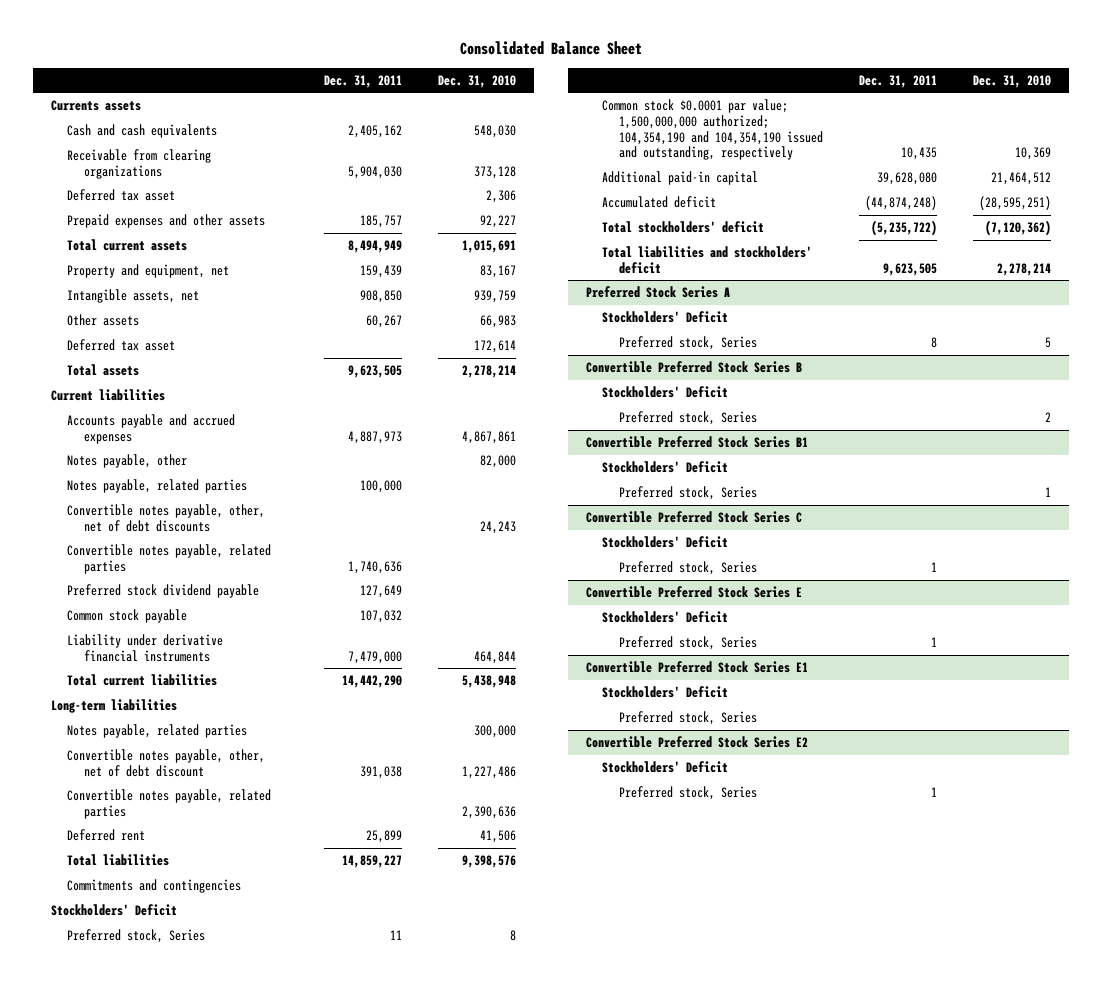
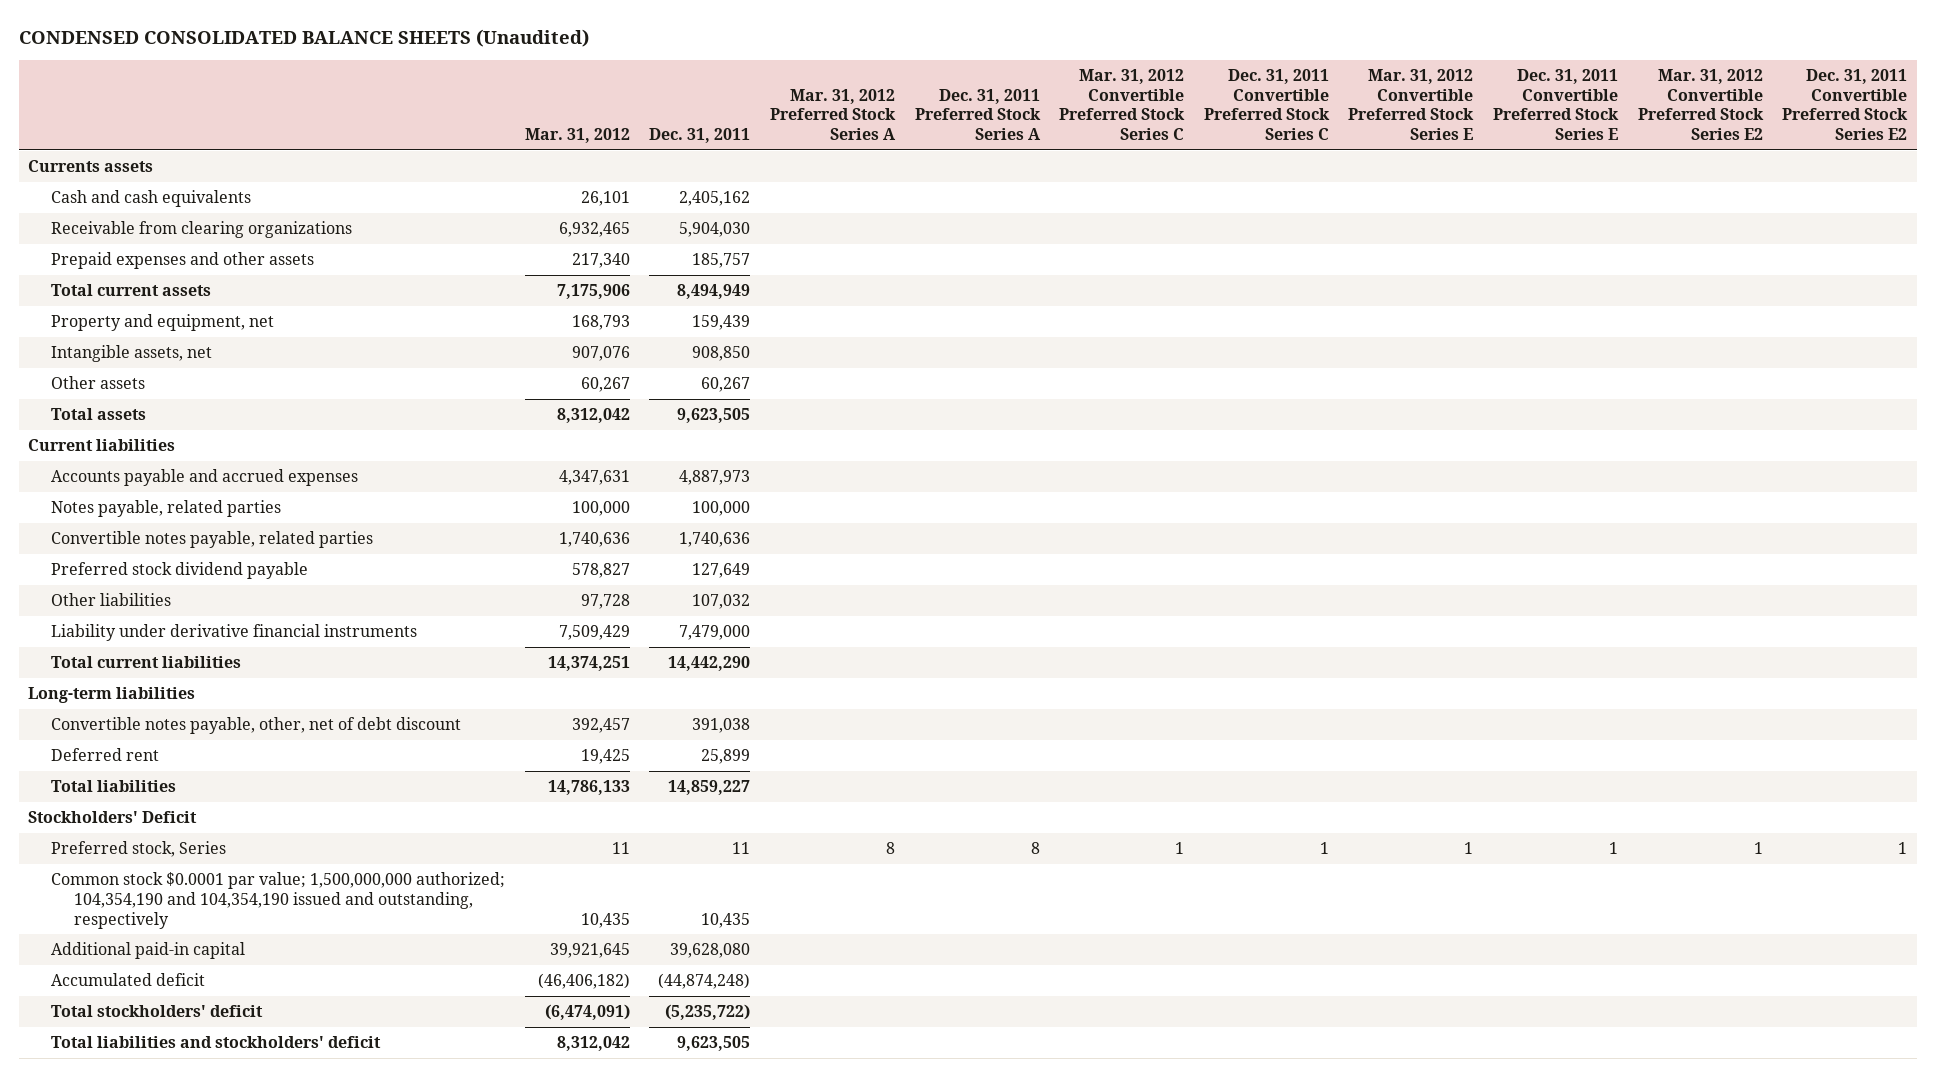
[459,41,642,56] Consolidated Balance Sheet -> [18,28,589,47] CONDENSED CONSOLIDATED BALANCE SHEETS (Unaudited)
[437,74,516,88] Dec. 31, 2010 -> none
none -> [524,128,630,144] Mar. 31, 2012
none -> [769,88,896,141] Mar. 31, 2012 Preferred Stock Series A
none -> [914,88,1041,141] Dec. 31, 2011 Preferred Stock Series A
none -> [1059,69,1186,141] Mar. 31, 2012 Convertible Preferred Stock Series C
none -> [1203,69,1330,141] Dec. 31, 2011 Convertible Preferred Stock Series C
none -> [1348,69,1475,141] Mar. 31, 2012 Convertible Preferred Stock Series E
none -> [1492,69,1619,141] Dec. 31, 2011 Convertible Preferred Stock Series E
none -> [1637,69,1764,141] Mar. 31, 2012 Convertible Preferred Stock Series E2
none -> [1782,69,1909,141] Dec. 31, 2011 Convertible Preferred Stock Series E2
[67,189,176,202] Deferred tax asset -> none
[67,339,176,352] Deferred tax asset -> none
[67,454,188,469] Notes payable, other -> none
[67,504,266,532] Convertible notes payable, other, net of debt discounts -> none
[67,609,188,624] Common stock payable -> [51,593,172,607] Other liabilities
[67,724,248,739] Notes payable, related parties -> none
[67,789,272,819] Convertible notes payable, related parties -> none
[67,879,242,894] Commitments and contingencies -> none
[586,286,731,299] Preferred Stock Series A -> none
[602,311,729,324] Stockholders' Deficit -> none
[618,336,757,351] Preferred stock, Series -> none
[586,361,803,374] Convertible Preferred Stock Series B -> none
[602,386,729,399] Stockholders' Deficit -> none
[618,411,757,426] Preferred stock, Series -> none
[586,436,809,449] Convertible Preferred Stock Series B1 -> none
[602,461,729,474] Stockholders' Deficit -> none
[618,486,757,501] Preferred stock, Series -> none
[586,511,803,524] Convertible Preferred Stock Series C -> none
[602,536,729,549] Stockholders' Deficit -> none
[618,561,757,576] Preferred stock, Series -> none
[586,586,803,599] Convertible Preferred Stock Series E -> none
[602,611,729,624] Stockholders' Deficit -> none
[618,636,757,651] Preferred stock, Series -> none
[586,661,809,674] Convertible Preferred Stock Series E1 -> none
[602,686,729,699] Stockholders' Deficit -> none
[618,711,757,726] Preferred stock, Series -> none
[586,736,809,749] Convertible Preferred Stock Series E2 -> none
[602,761,729,774] Stockholders' Deficit -> none
[618,786,757,801] Preferred stock, Series -> none

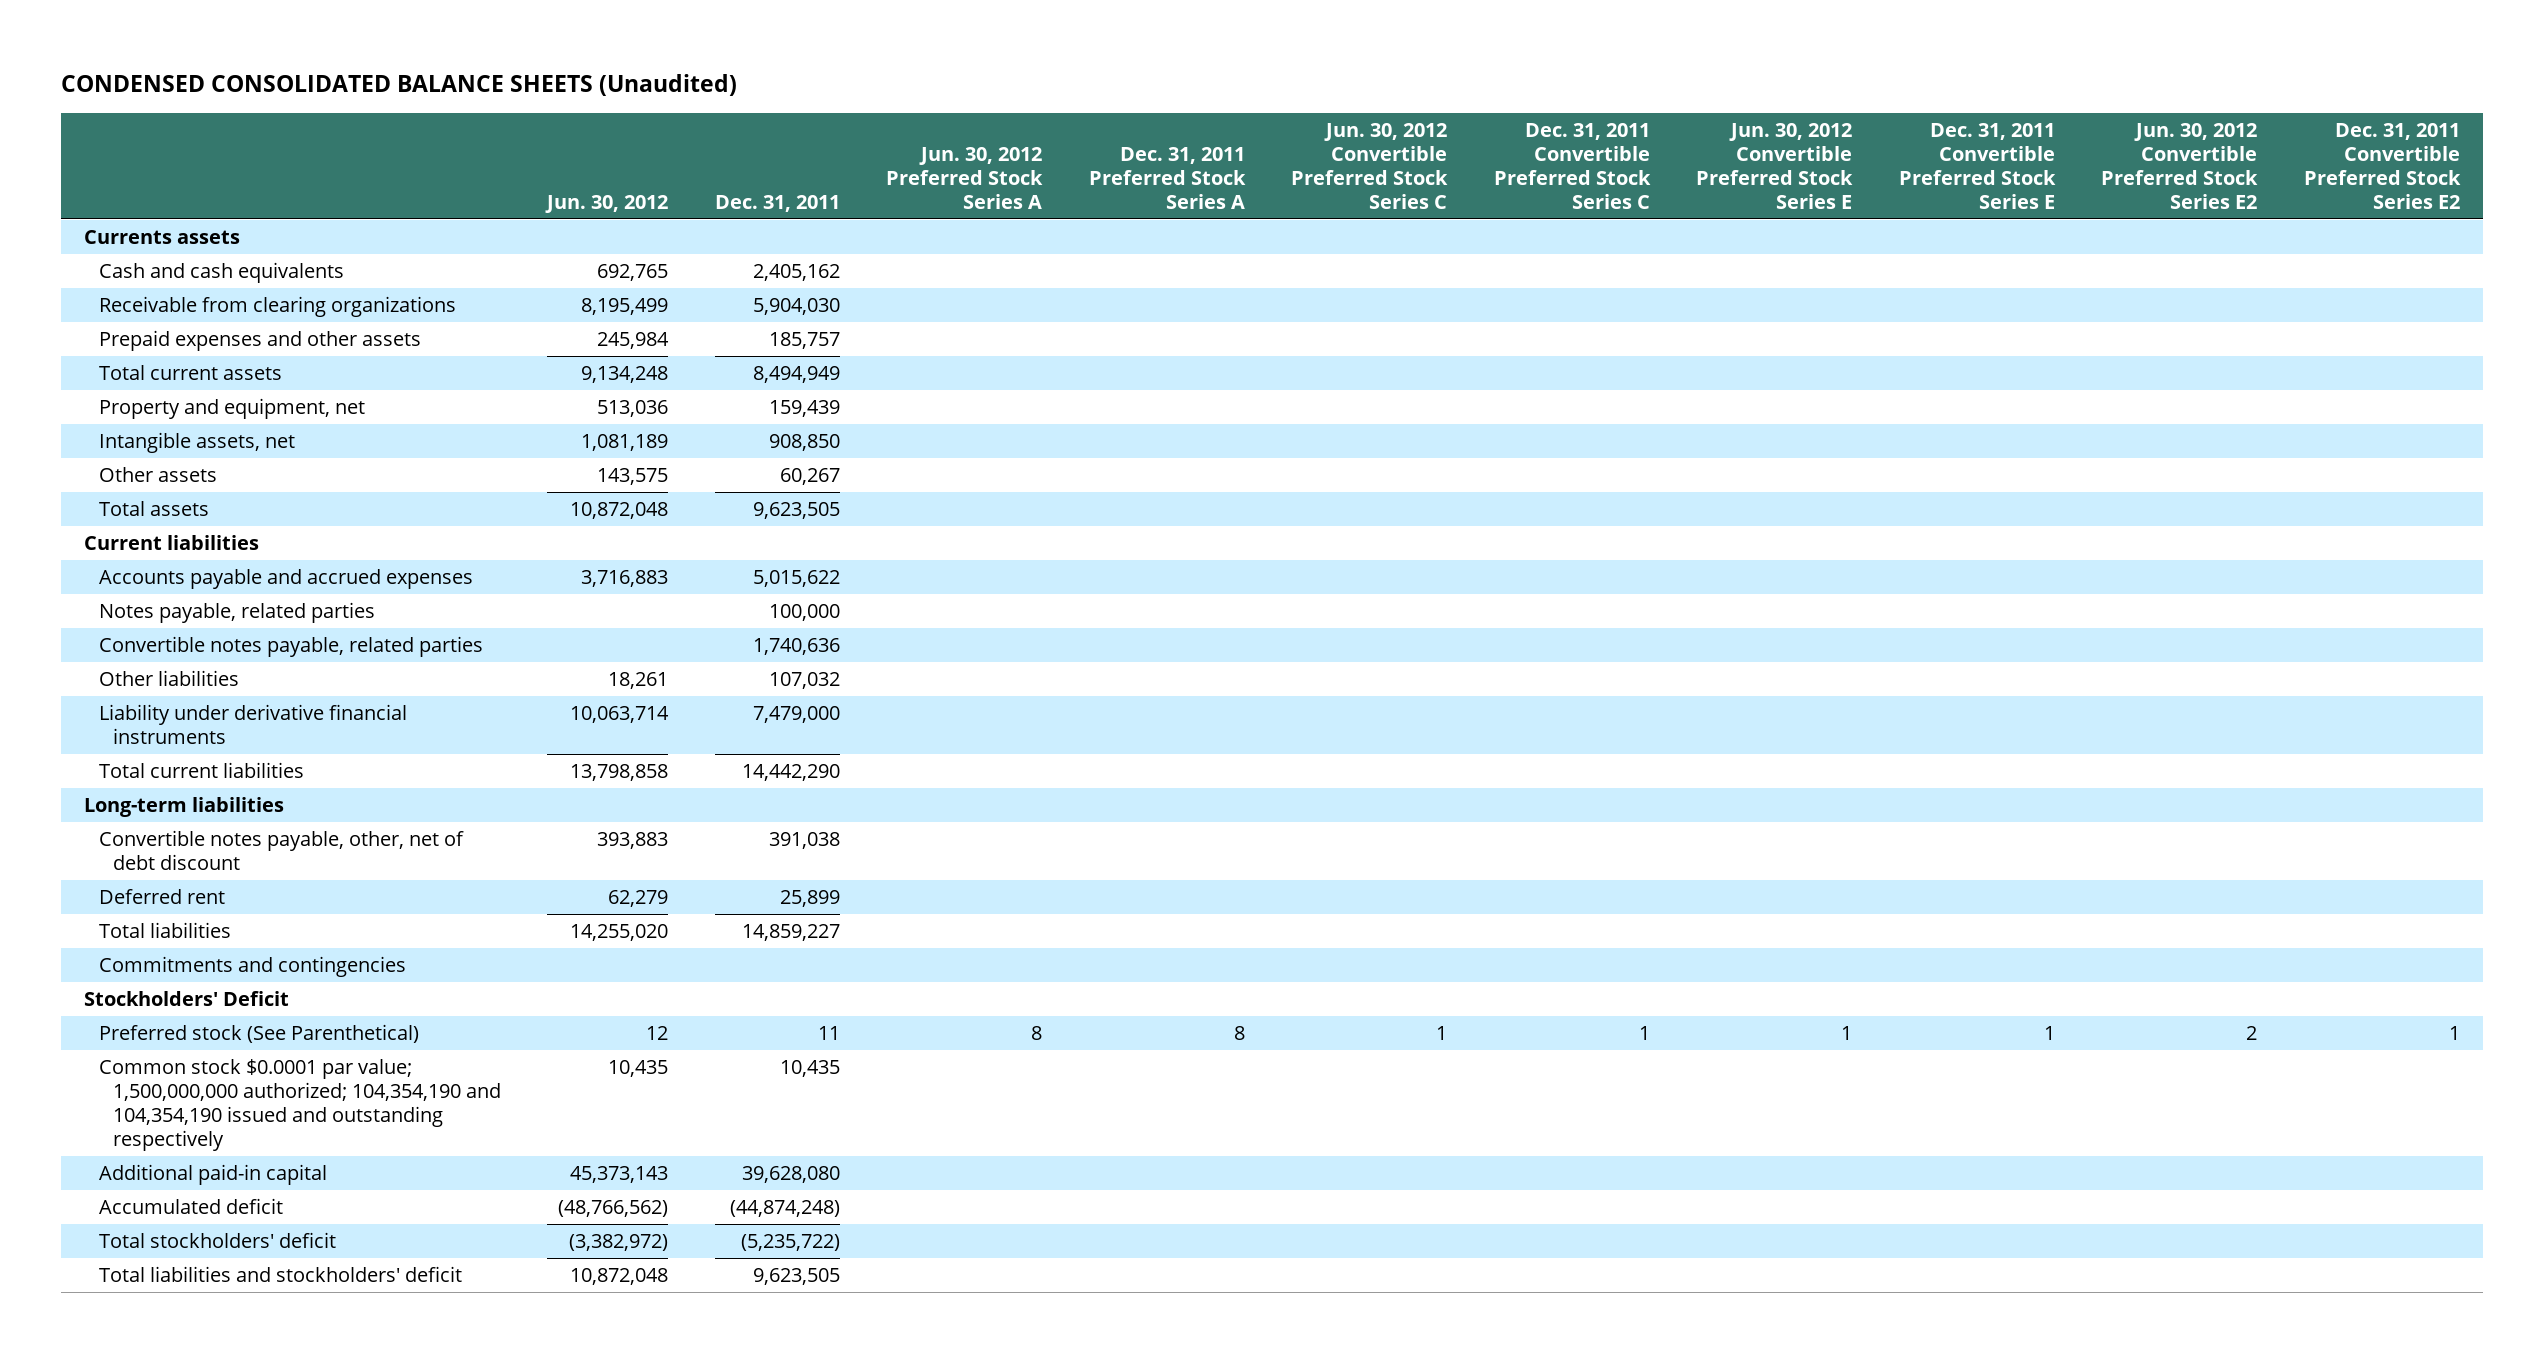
[524,128,630,144] Mar. 31, 2012 -> none
[769,88,896,141] Mar. 31, 2012 Preferred Stock Series A -> none
[1059,69,1186,141] Mar. 31, 2012 Convertible Preferred Stock Series C -> none
[1348,69,1475,141] Mar. 31, 2012 Convertible Preferred Stock Series E -> none
[1637,69,1764,141] Mar. 31, 2012 Convertible Preferred Stock Series E2 -> none
none -> [545,194,669,213] Jun. 30, 2012
none -> [886,146,1044,209] Jun. 30, 2012 Preferred Stock Series A
none -> [1291,122,1449,209] Jun. 30, 2012 Convertible Preferred Stock Series C
none -> [1696,122,1854,209] Jun. 30, 2012 Convertible Preferred Stock Series E
none -> [2101,122,2259,209] Jun. 30, 2012 Convertible Preferred Stock Series E2
[679,470,751,486] 4,887,973 -> [752,570,840,588] 5,015,622
[51,562,309,580] Preferred stock dividend payable -> none
none -> [98,956,406,978] Commitments and contingencies
[51,841,227,858] Preferred stock, Series -> [98,1024,419,1044] Preferred stock (See Parenthetical)
[51,872,506,929] Common stock $0.0001 par value; 1,500,000,000 authorized; 104,354,190 and 104,354,190 issued and outstanding, respectively -> [98,1059,501,1152] Common stock $0.0001 par value; 1,500,000,000 authorized; 104,354,190 and 104,354,190 issued and outstanding respectively

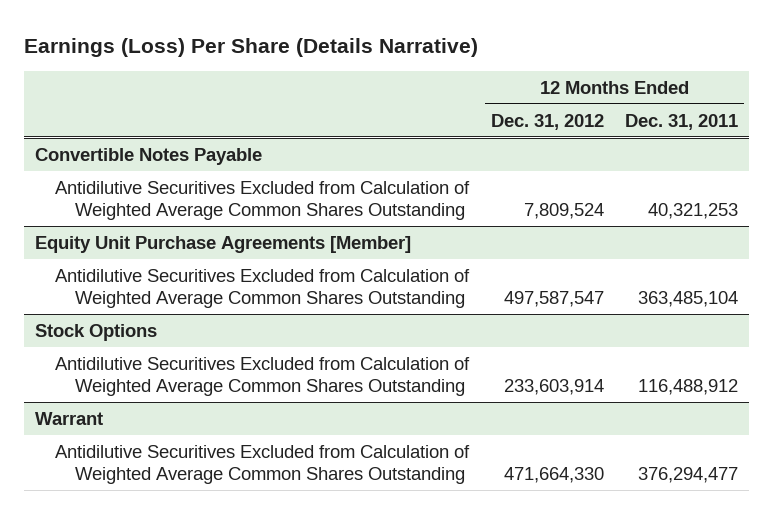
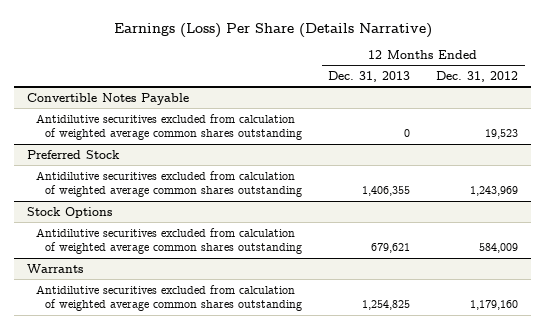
[625,113,739,130] Dec. 31, 2011 -> none
none -> [328,70,411,82] Dec. 31, 2013
[35,235,412,253] Equity Unit Purchase Agreements [Member] -> none
[54,180,470,221] Antidilutive Securitives Excluded from Calculation of Weighted Average Common Shares Outstanding -> [36,113,303,141] Antidilutive securitives excluded from calculation of weighted average common shares outstanding
[523,203,604,220] 7,809,524 -> [485,129,519,140] 19,523
none -> [27,149,121,159] Preferred Stock
[54,268,470,309] Antidilutive Securitives Excluded from Calculation of Weighted Average Common Shares Outstanding -> [36,170,303,198] Antidilutive securitives excluded from calculation of weighted average common shares outstanding
[503,291,604,308] 497,587,547 -> [470,186,519,197] 1,243,969
[54,356,470,397] Antidilutive Securitives Excluded from Calculation of Weighted Average Common Shares Outstanding -> [36,227,303,255] Antidilutive securitives excluded from calculation of weighted average common shares outstanding
[503,379,604,396] 233,603,914 -> [479,243,519,254] 584,009
[35,411,104,425] Warrant -> [27,263,84,274] Warrants
[54,444,470,485] Antidilutive Securitives Excluded from Calculation of Weighted Average Common Shares Outstanding -> [36,284,303,312] Antidilutive securitives excluded from calculation of weighted average common shares outstanding
[503,467,604,484] 471,664,330 -> [470,300,519,311] 1,179,160

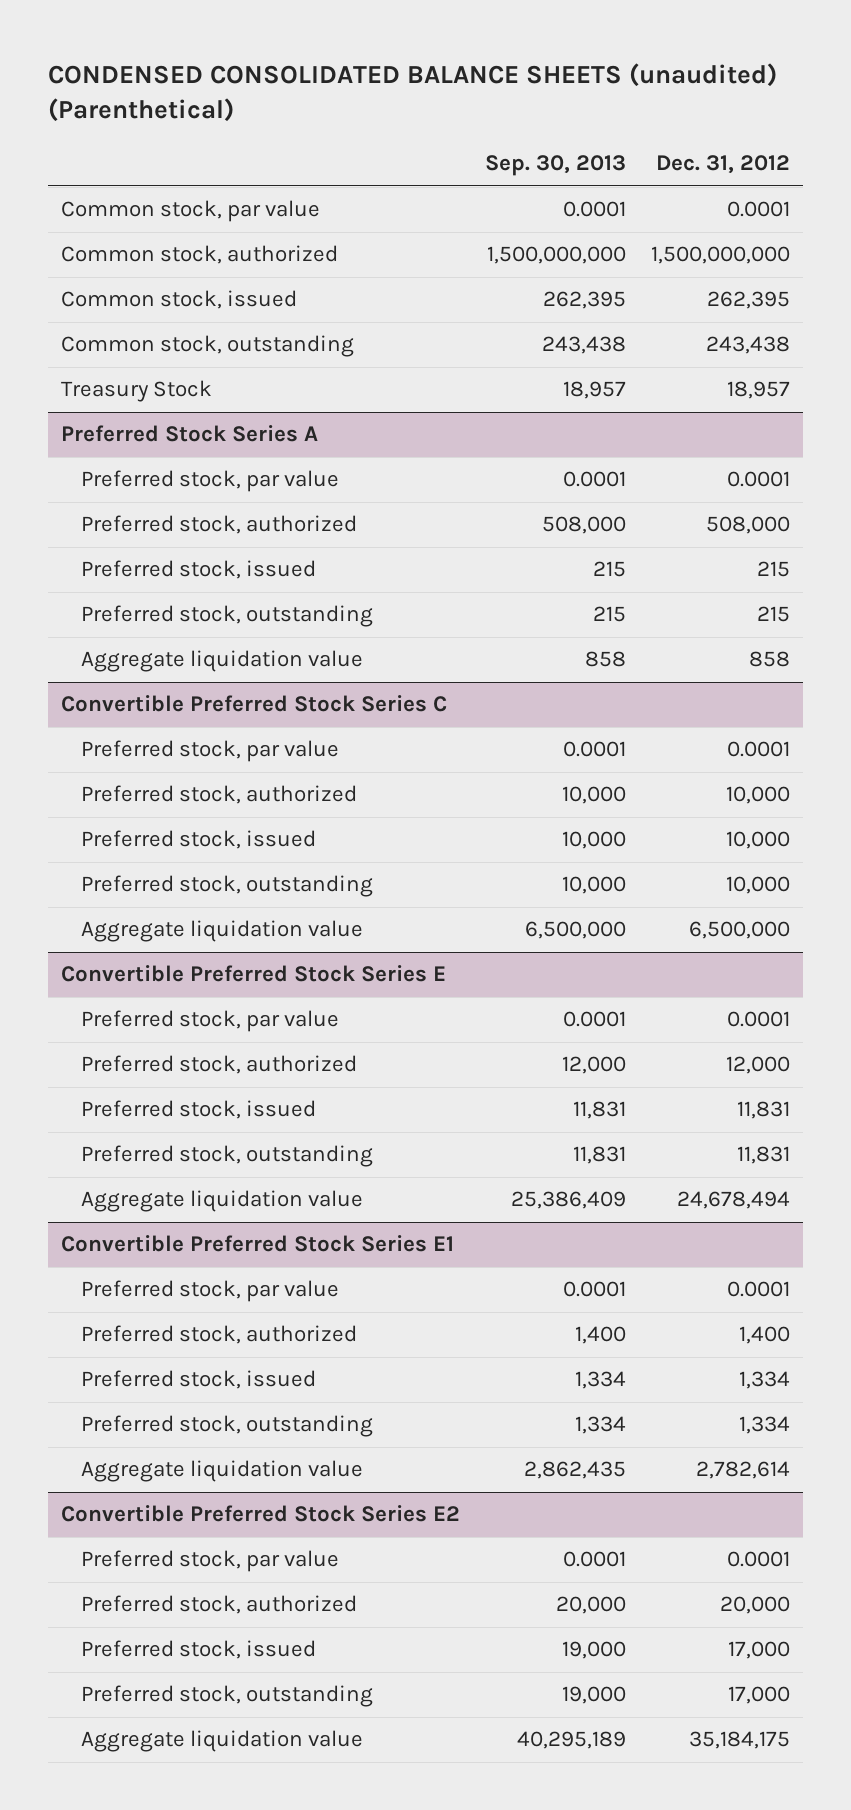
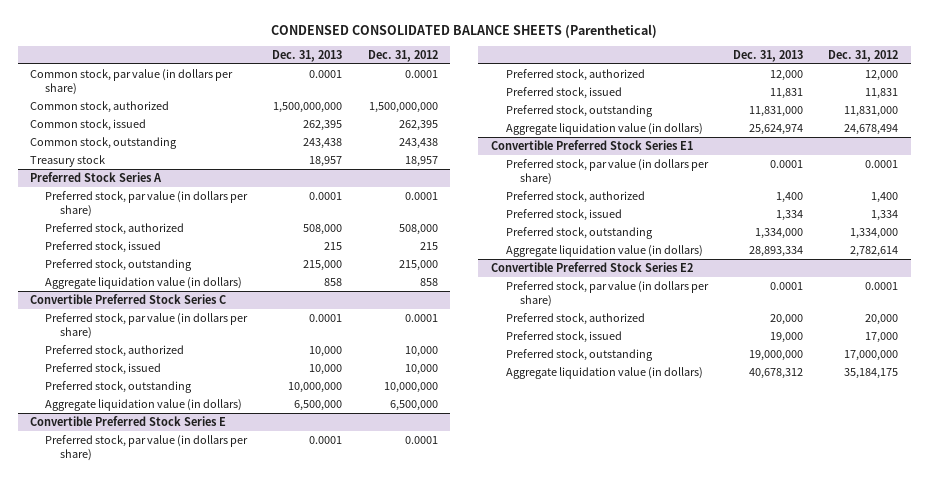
[48,63,778,123] CONDENSED CONSOLIDATED BALANCE SHEETS (unaudited) (Parenthetical) -> [271,23,658,38] CONDENSED CONSOLIDATED BALANCE SHEETS (Parenthetical)
[485,155,627,177] Sep. 30, 2013 -> none
none -> [272,49,343,62] Dec. 31, 2013
[60,200,320,223] Common stock, par value -> [30,68,234,96] Common stock, par value (in dollars per share)
[60,380,212,403] Treasury Stock -> [30,154,106,167] Treasury stock
[80,470,339,493] Preferred stock, par value -> [44,190,248,218] Preferred stock, par value (in dollars per share)
[757,606,791,623] 215 -> [398,259,438,271] 215,000
[80,650,363,673] Aggregate liquidation value -> [44,276,242,289] Aggregate liquidation value (in dollars)
[80,740,339,763] Preferred stock, par value -> [44,312,248,340] Preferred stock, par value (in dollars per share)
[726,876,791,895] 10,000 -> [383,381,438,393] 10,000,000
[80,920,363,943] Aggregate liquidation value -> [44,398,242,411] Aggregate liquidation value (in dollars)
[80,1010,339,1033] Preferred stock, par value -> [44,434,248,462] Preferred stock, par value (in dollars per share)
[737,1146,791,1165] 11,831 -> [844,105,899,117] 11,831,000
[80,1190,363,1213] Aggregate liquidation value -> [505,122,703,135] Aggregate liquidation value (in dollars)
[80,1280,339,1303] Preferred stock, par value -> [505,158,709,186] Preferred stock, par value (in dollars per share)
[739,1416,791,1435] 1,334 -> [850,227,899,239] 1,334,000
[80,1460,363,1483] Aggregate liquidation value -> [505,244,703,257] Aggregate liquidation value (in dollars)
[80,1550,339,1573] Preferred stock, par value -> [505,280,709,308] Preferred stock, par value (in dollars per share)
[728,1686,791,1705] 17,000 -> [844,349,899,361] 17,000,000
[80,1730,363,1753] Aggregate liquidation value -> [505,366,703,379] Aggregate liquidation value (in dollars)

